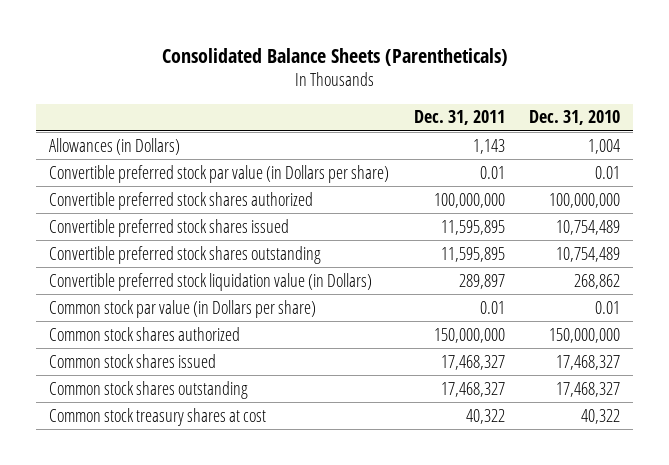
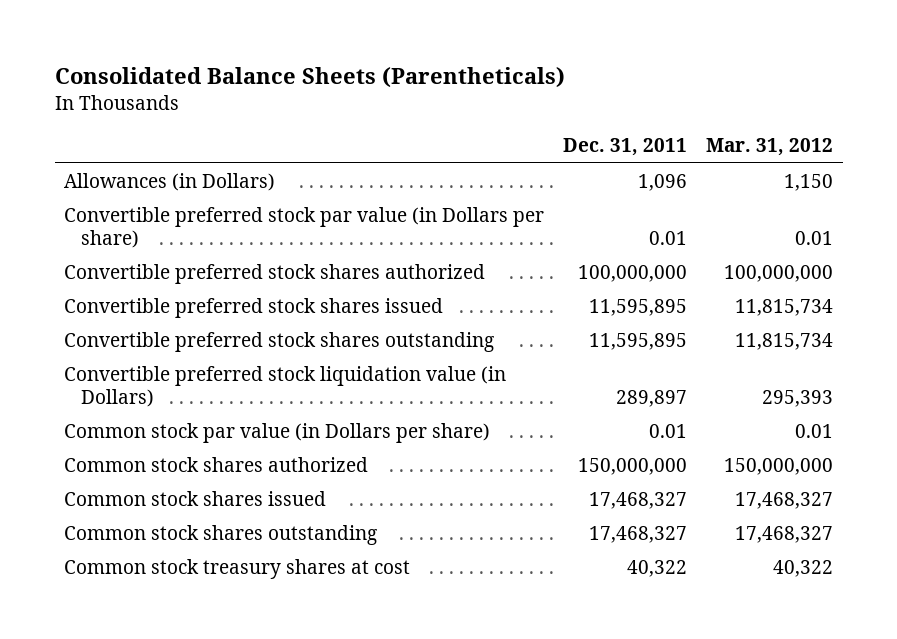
[529,110,621,126] Dec. 31, 2010 -> none
none -> [706,138,834,157] Mar. 31, 2012
[472,138,505,154] 1,143 -> [638,173,688,191] 1,096

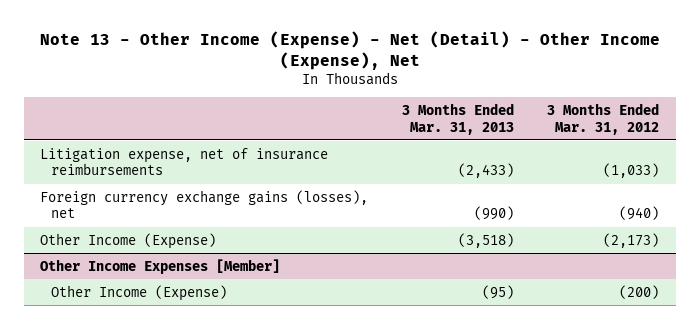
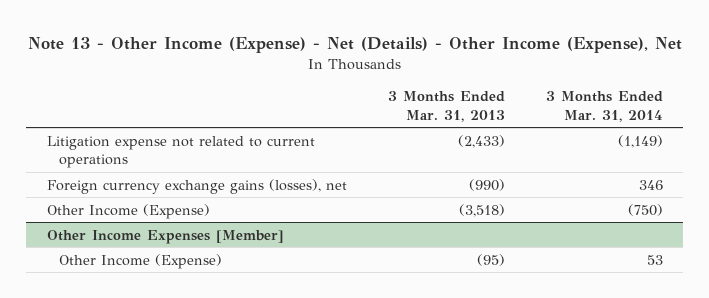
[39,30,660,70] Note 13 - Other Income (Expense) - Net (Detail) - Other Income (Expense), Net -> [27,36,682,53] Note 13 - Other Income (Expense) - Net (Details) - Other Income (Expense), Net
[547,102,660,135] 3 Months Ended Mar. 31, 2012 -> none
none -> [545,90,663,122] 3 Months Ended Mar. 31, 2014
[40,147,329,176] Litigation expense, net of insurance reimbursements -> [46,135,315,169] Litigation expense not related to current operations

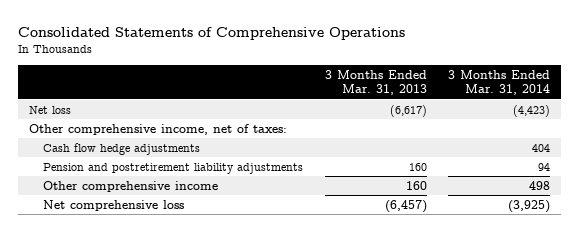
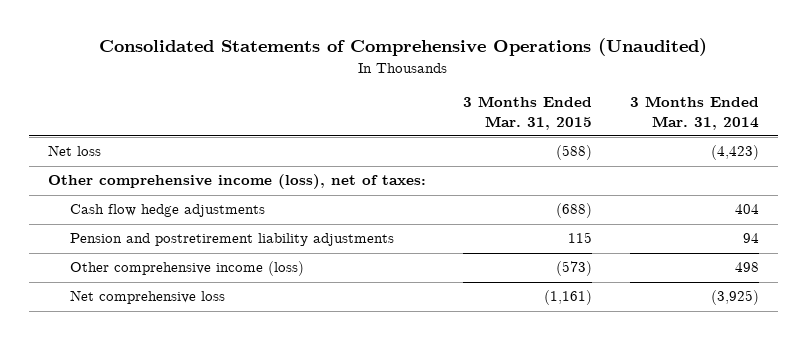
[18,26,406,40] Consolidated Statements of Comprehensive Operations -> [99,38,708,57] Consolidated Statements of Comprehensive Operations (Unaudited)
[324,70,427,96] 3 Months Ended Mar. 31, 2013 -> none
none -> [463,96,593,130] 3 Months Ended Mar. 31, 2015
[29,123,288,135] Other comprehensive income, net of taxes: -> [47,174,426,190] Other comprehensive income (loss), net of taxes:
[42,180,218,192] Other comprehensive income -> [69,261,304,277] Other comprehensive income (loss)

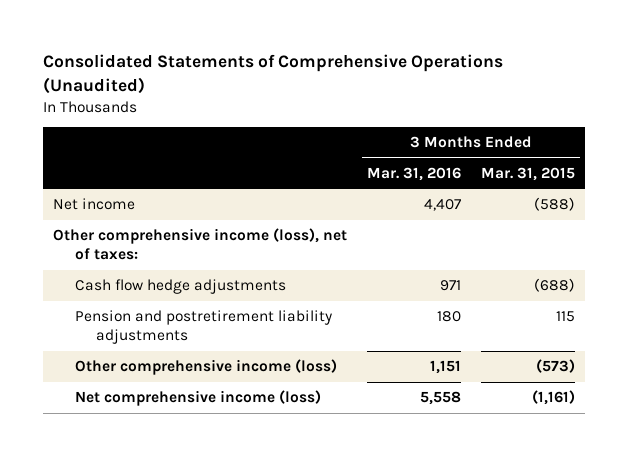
[630,96,760,130] 3 Months Ended Mar. 31, 2014 -> none
none -> [367,166,462,181] Mar. 31, 2016
[47,145,101,157] Net loss -> [53,198,136,211] Net income
[69,290,225,305] Net comprehensive loss -> [74,390,321,407] Net comprehensive income (loss)

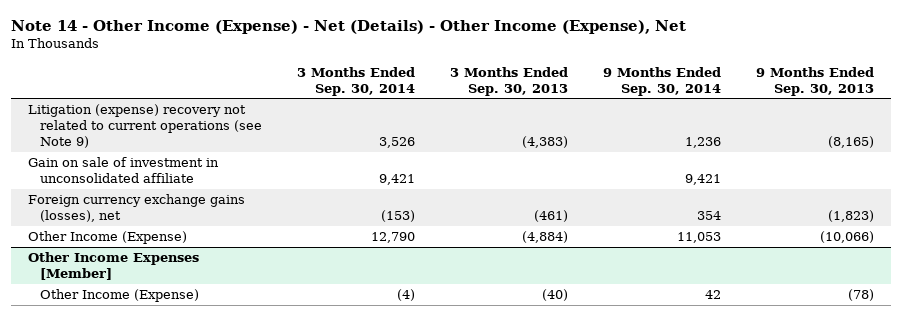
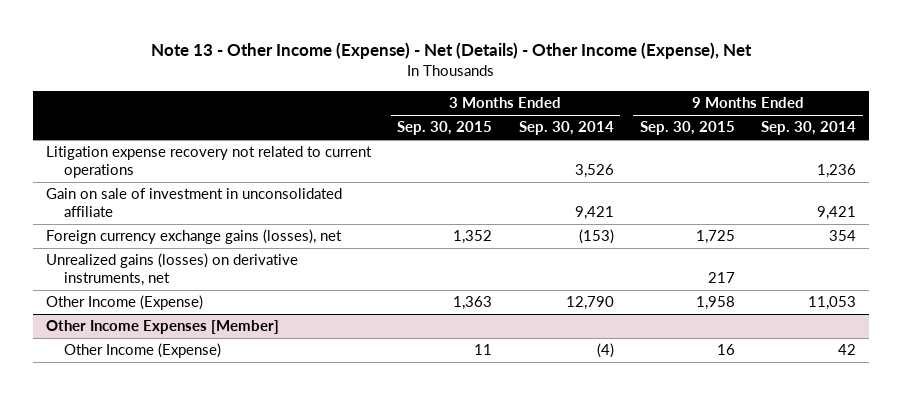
[10,19,686,34] Note 14 - Other Income (Expense) - Net (Details) - Other Income (Expense), Net -> [151,41,753,59] Note 13 - Other Income (Expense) - Net (Details) - Other Income (Expense), Net
[449,66,568,96] 3 Months Ended Sep. 30, 2013 -> none
[755,66,874,96] 9 Months Ended Sep. 30, 2013 -> none
none -> [397,121,493,136] Sep. 30, 2015
none -> [639,121,735,136] Sep. 30, 2015
[28,104,262,149] Litigation (expense) recovery not related to current operations (see Note 9) -> [46,146,373,179] Litigation expense recovery not related to current operations
none -> [46,253,299,287] Unrealized gains (losses) on derivative instruments, net

